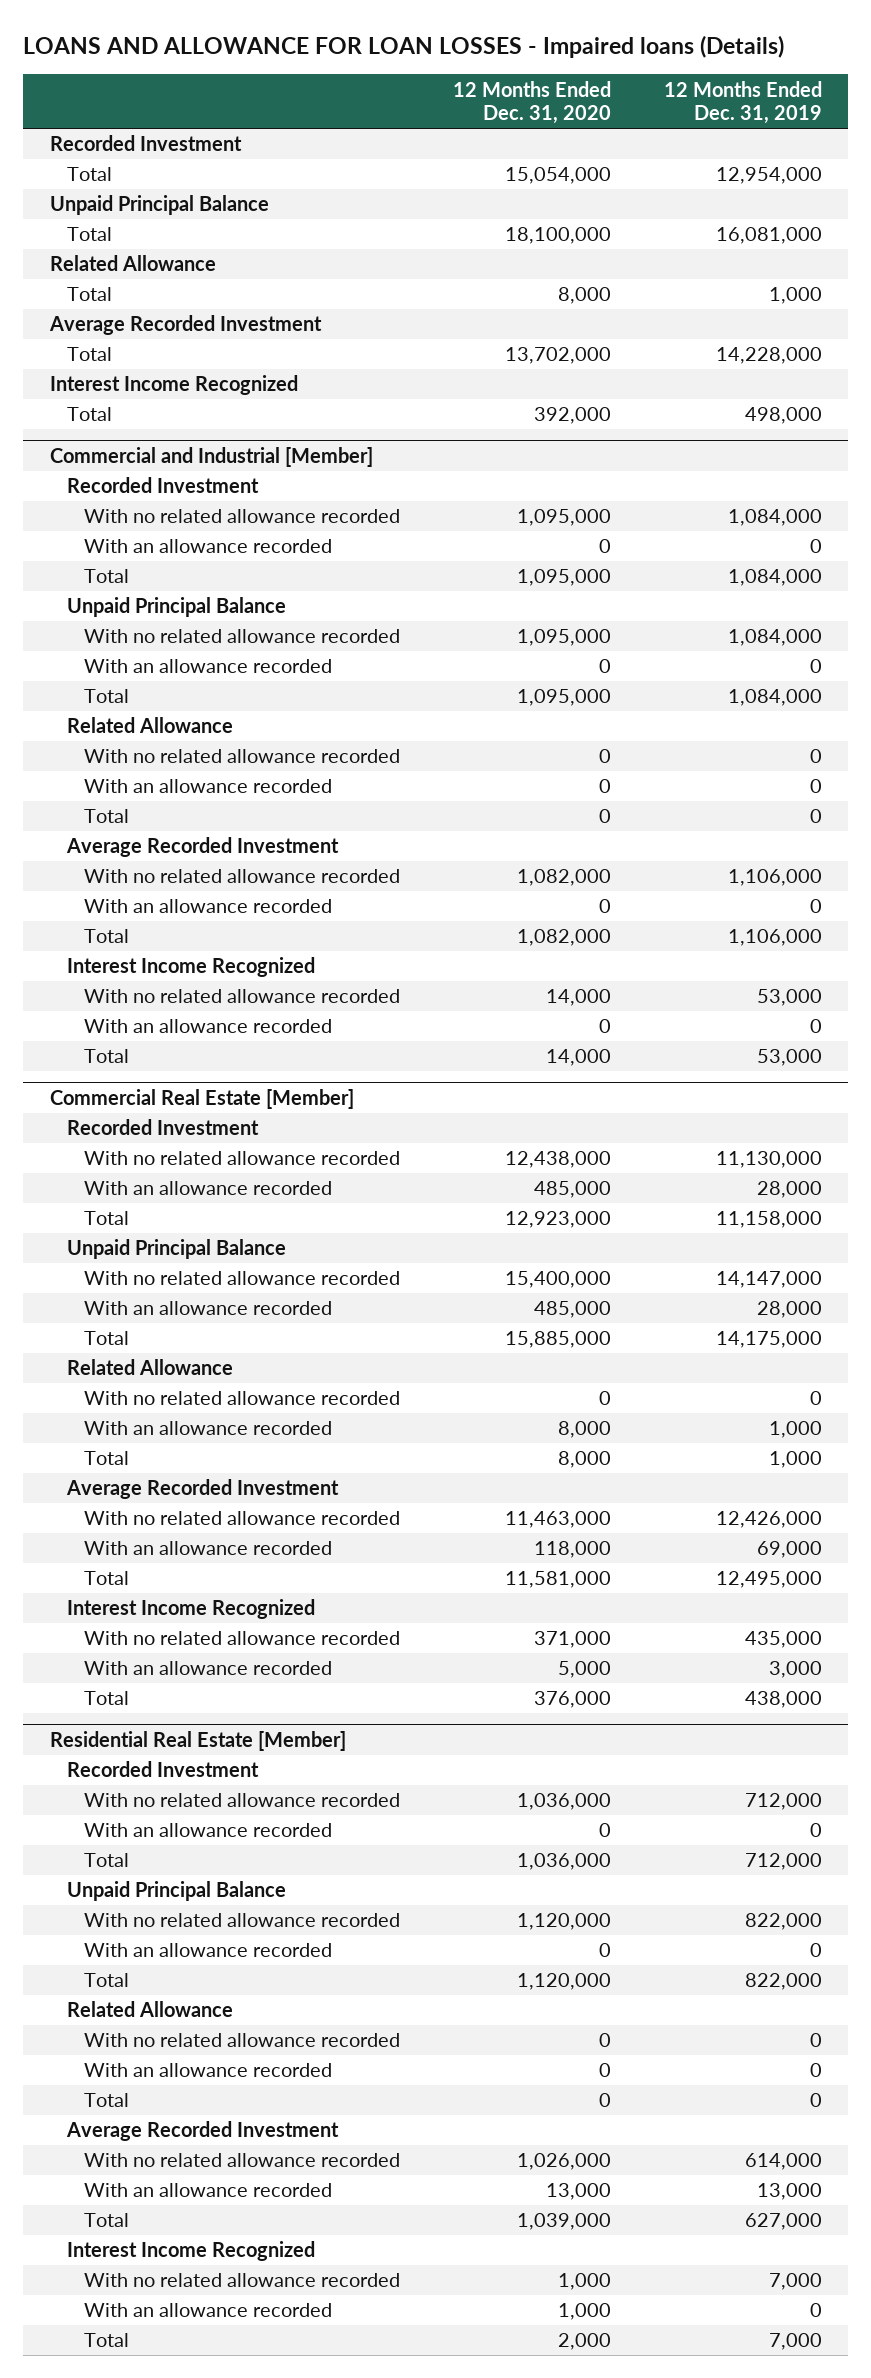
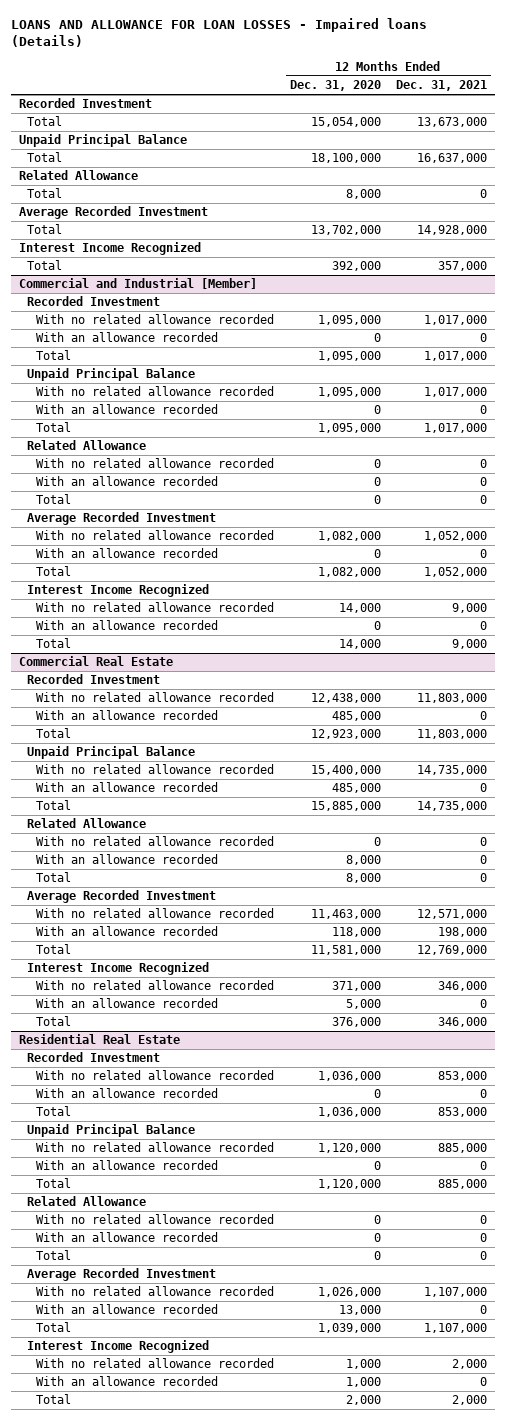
[663,80,822,125] 12 Months Ended Dec. 31, 2019 -> none
none -> [395,80,487,92] Dec. 31, 2021
[49,1089,354,1110] Commercial Real Estate [Member] -> [18,656,173,667] Commercial Real Estate
[49,1731,346,1752] Residential Real Estate [Member] -> [18,1034,180,1045] Residential Real Estate

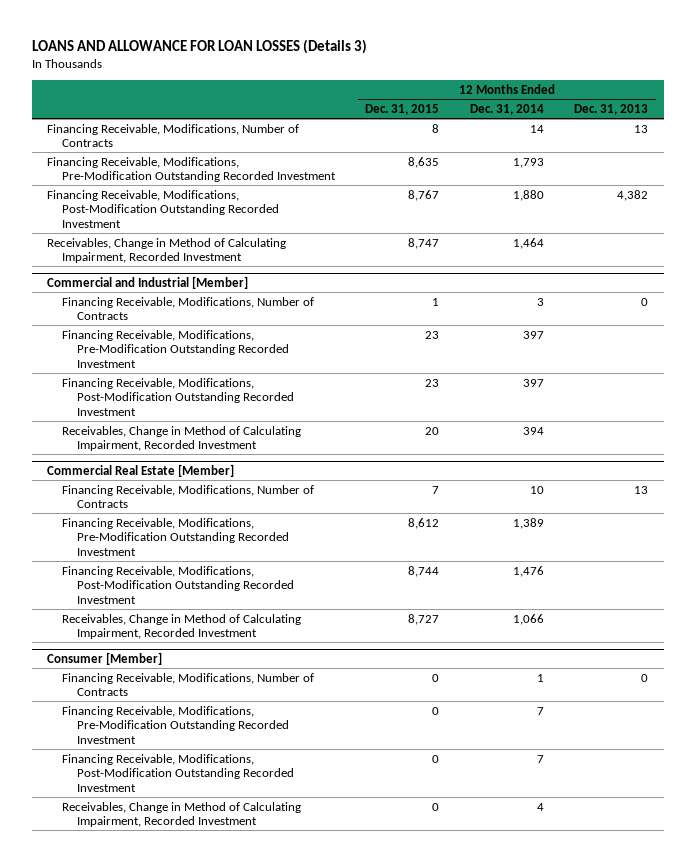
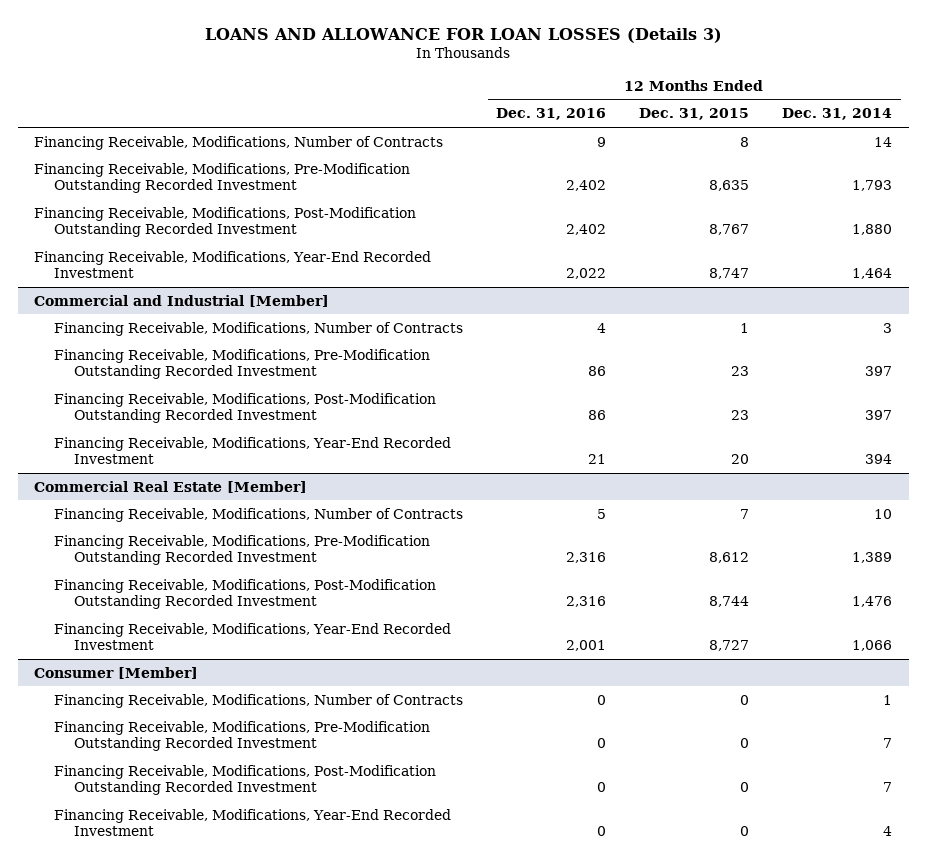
[574,104,649,116] Dec. 31, 2013 -> none
none -> [496,108,607,121] Dec. 31, 2016
[46,237,286,264] Receivables, Change in Method of Calculating Impairment, Recorded Investment -> [34,250,432,279] Financing Receivable, Modifications, Year-End Recorded Investment
[61,425,301,452] Receivables, Change in Method of Calculating Impairment, Recorded Investment -> [54,436,452,465] Financing Receivable, Modifications, Year-End Recorded Investment
[61,613,301,640] Receivables, Change in Method of Calculating Impairment, Recorded Investment -> [54,622,452,651] Financing Receivable, Modifications, Year-End Recorded Investment
[61,801,301,828] Receivables, Change in Method of Calculating Impairment, Recorded Investment -> [54,808,452,837] Financing Receivable, Modifications, Year-End Recorded Investment

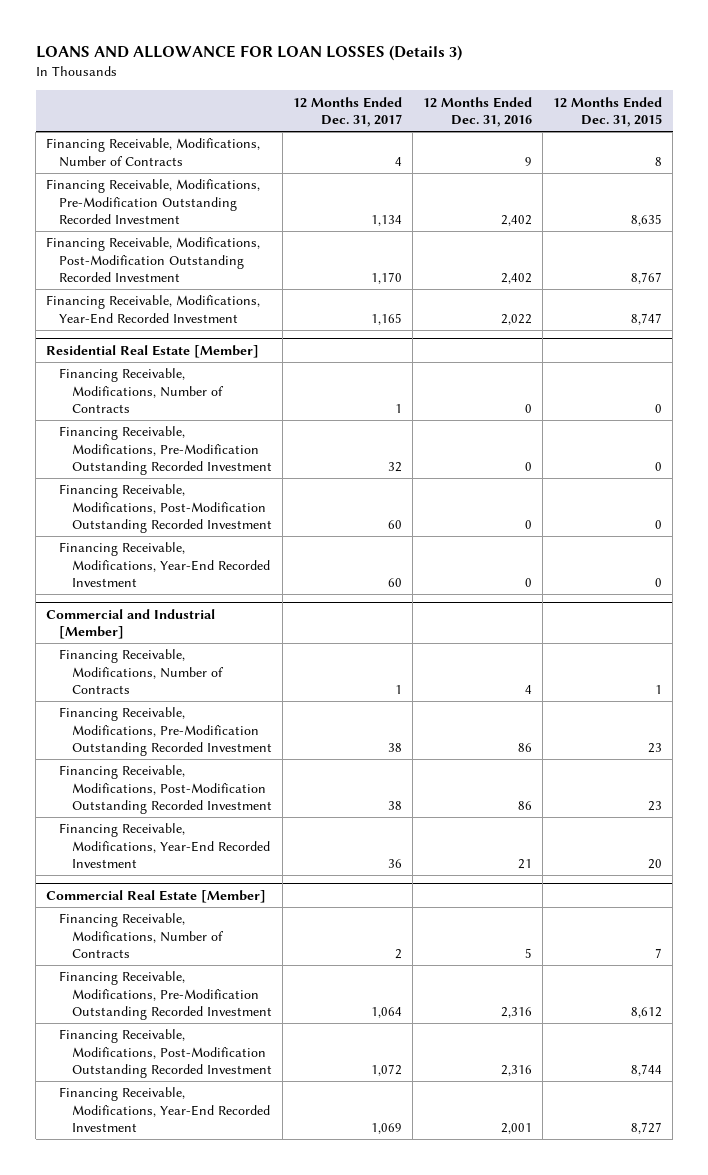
[782,108,893,121] Dec. 31, 2014 -> none
none -> [292,96,402,127] 12 Months Ended Dec. 31, 2017
none -> [46,344,260,358] Residential Real Estate [Member]
none -> [58,368,224,414] Financing Receivable, Modifications, Number of Contracts
none -> [58,426,272,476] Financing Receivable, Modifications, Pre-Modification Outstanding Recorded Investment
none -> [58,484,272,534] Financing Receivable, Modifications, Post-Modification Outstanding Recorded Investment
none -> [58,542,270,588] Financing Receivable, Modifications, Year-End Recorded Investment
[34,666,199,679] Consumer [Member] -> none
[54,693,464,708] Financing Receivable, Modifications, Number of Contracts -> none
[54,720,431,752] Financing Receivable, Modifications, Pre-Modification Outstanding Recorded Investment -> none
[54,764,437,796] Financing Receivable, Modifications, Post-Modification Outstanding Recorded Investment -> none
[54,808,452,837] Financing Receivable, Modifications, Year-End Recorded Investment -> none

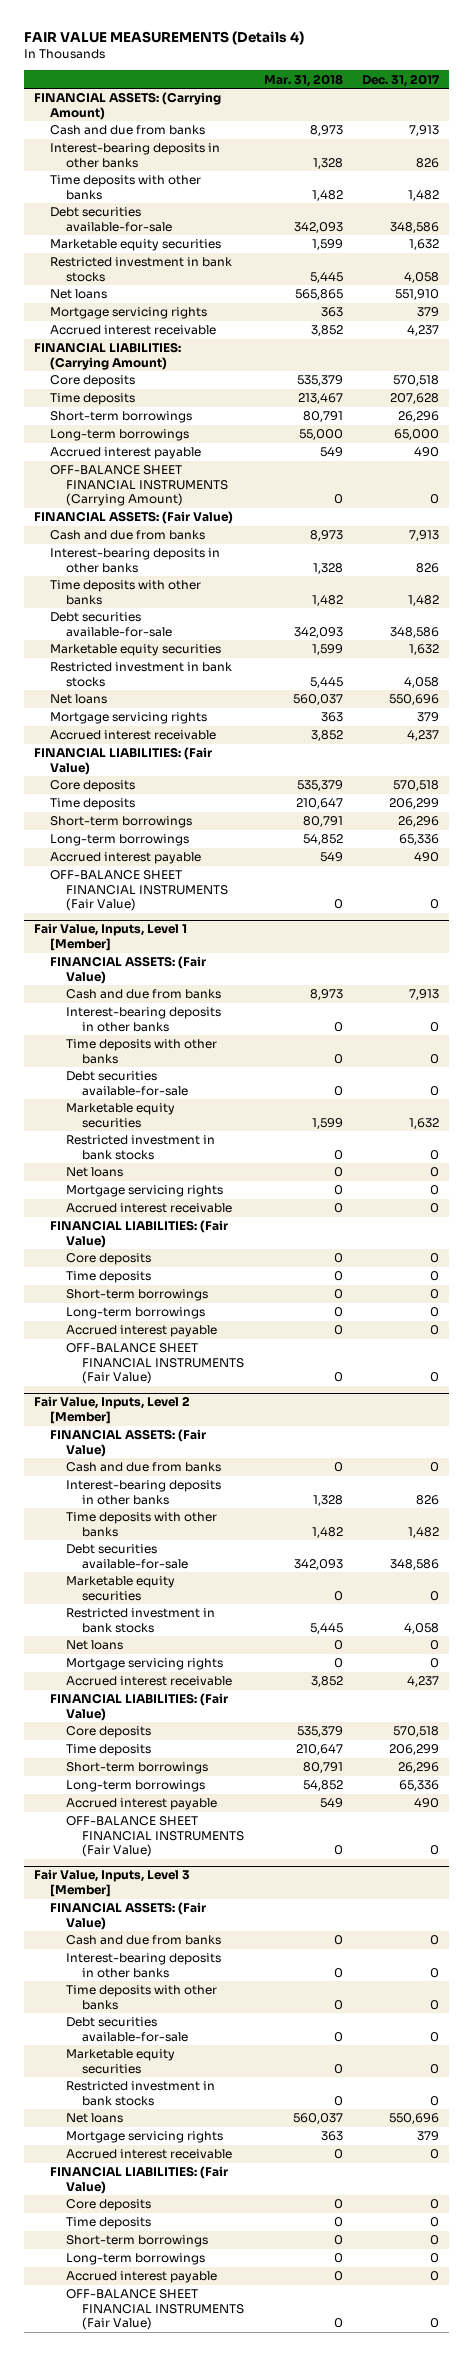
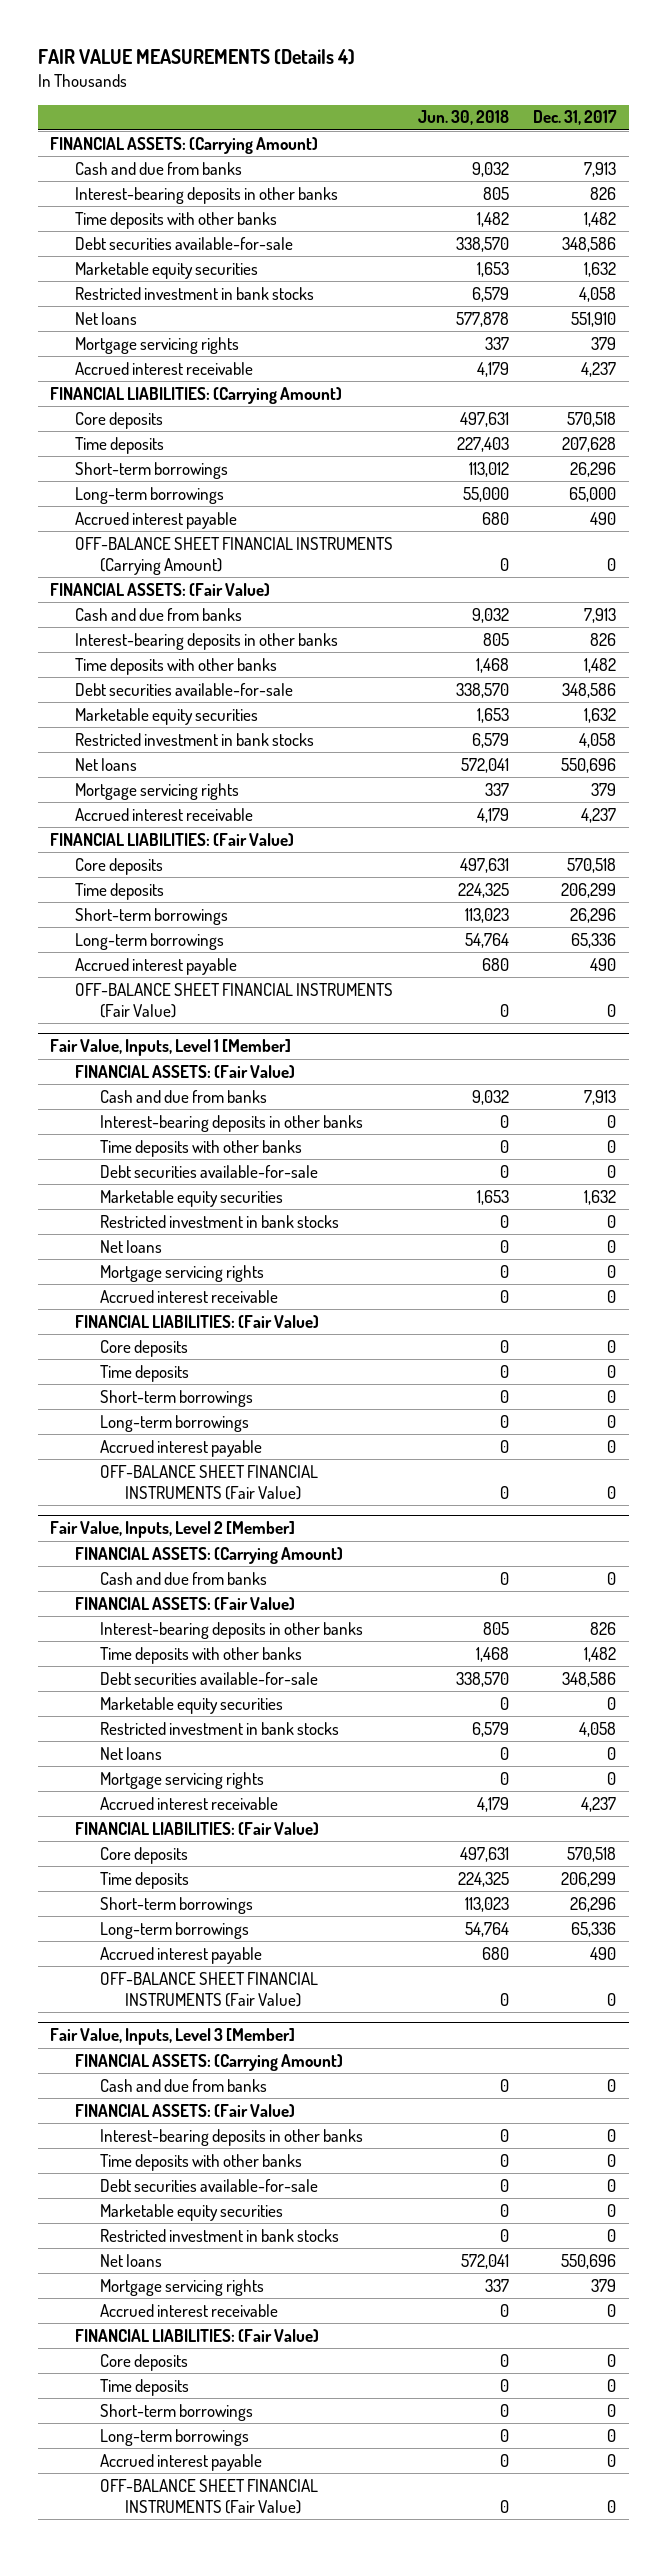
[263,73,343,87] Mar. 31, 2018 -> none
none -> [417,110,509,126] Jun. 30, 2018
none -> [75,1546,344,1564] FINANCIAL ASSETS: (Carrying Amount)
[49,1429,206,1457] FINANCIAL ASSETS: (Fair Value) -> [75,1596,296,1610] FINANCIAL ASSETS: (Fair Value)
none -> [75,2053,344,2071] FINANCIAL ASSETS: (Carrying Amount)
[49,1902,206,1930] FINANCIAL ASSETS: (Fair Value) -> [75,2103,296,2117] FINANCIAL ASSETS: (Fair Value)

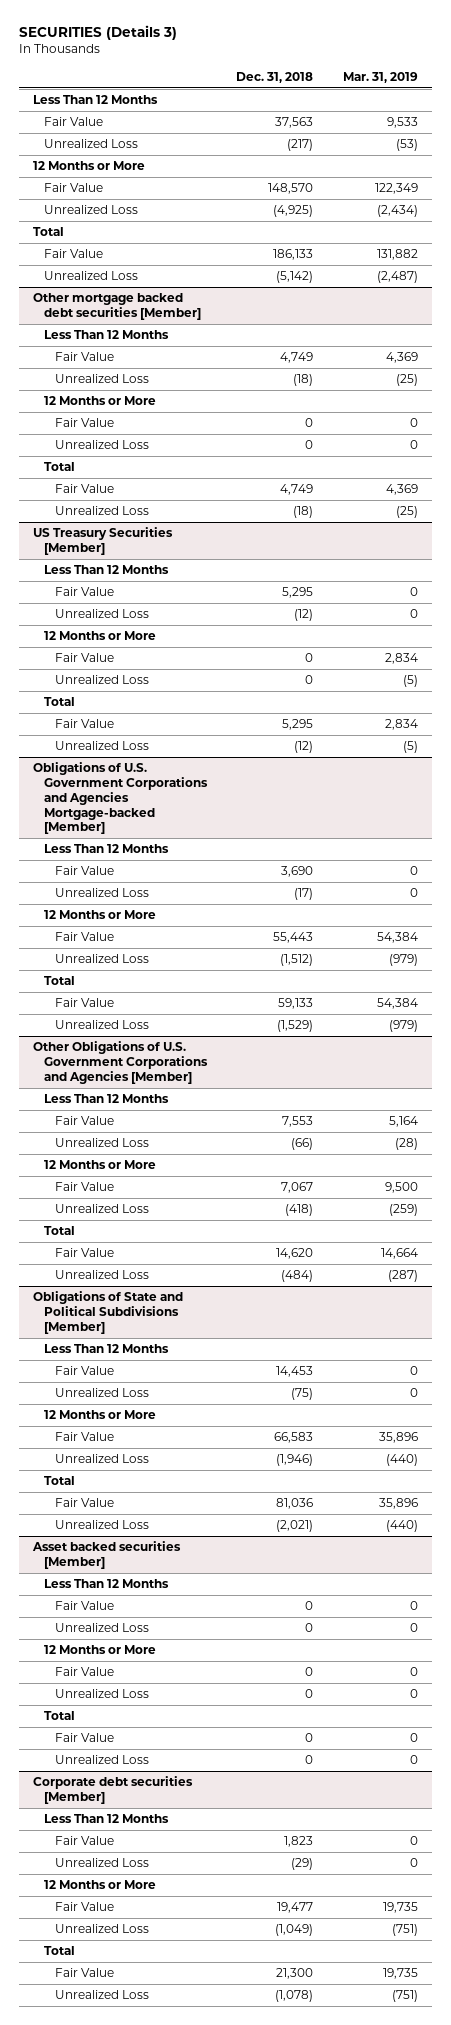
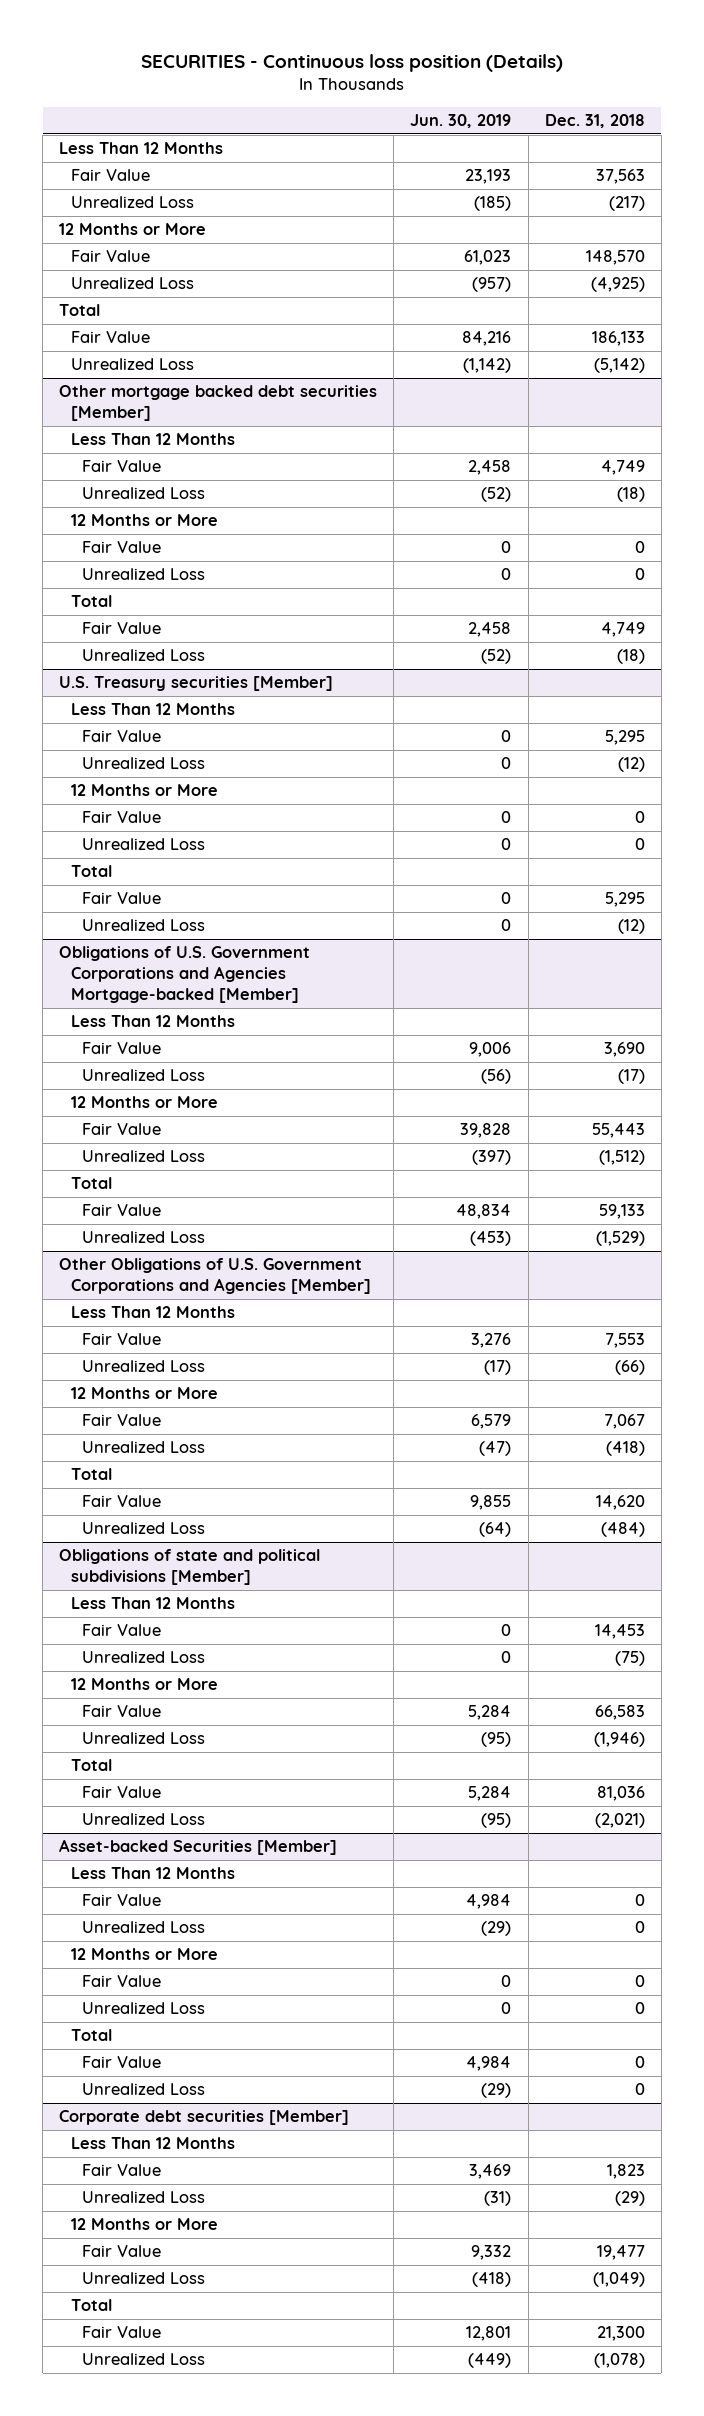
[18,25,177,41] SECURITIES (Details 3) -> [140,54,563,73] SECURITIES - Continuous loss position (Details)
[342,71,418,83] Mar. 31, 2019 -> none
none -> [410,114,512,129] Jun. 30, 2019
[33,527,174,556] US Treasury Securities [Member] -> [59,676,334,692] U.S. Treasury securities [Member]
[33,1291,184,1334] Obligations of State and Political Subdivisions [Member] -> [59,1549,321,1586] Obligations of state and political subdivisions [Member]
[32,1541,182,1570] Asset backed securities [Member] -> [59,1839,338,1856] Asset-backed Securities [Member]

